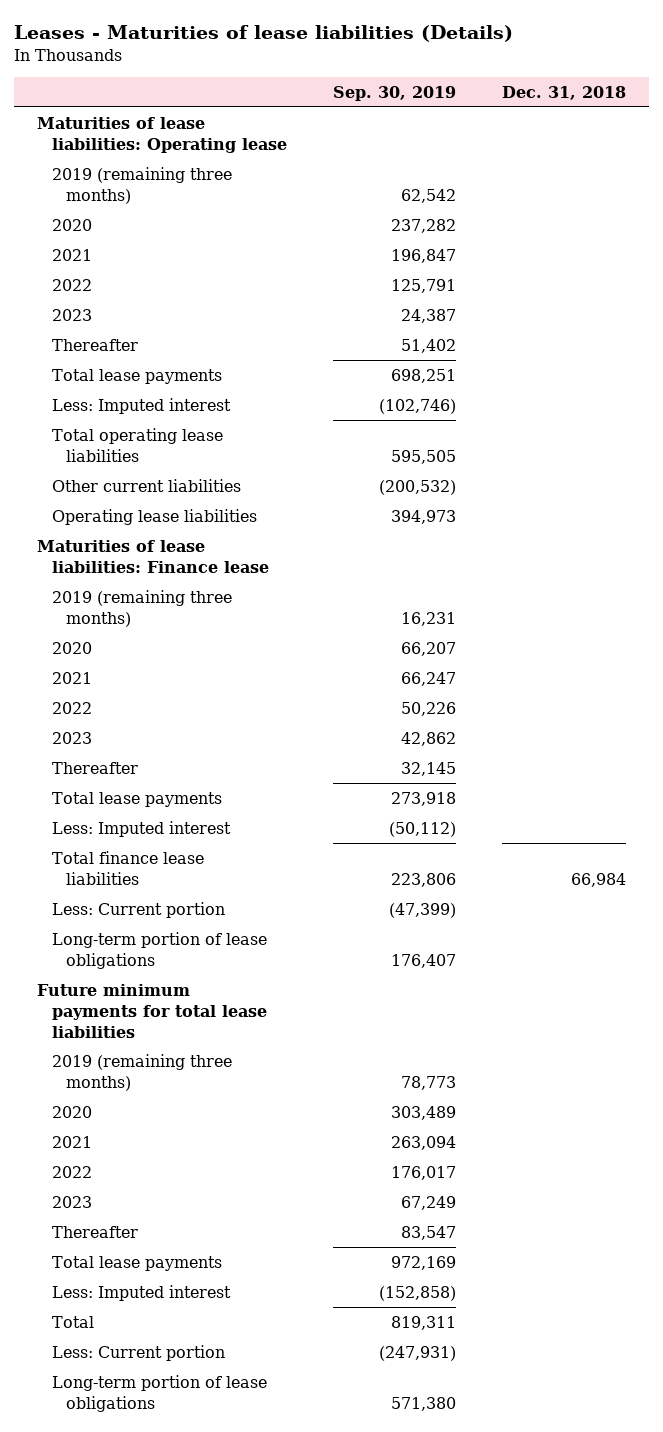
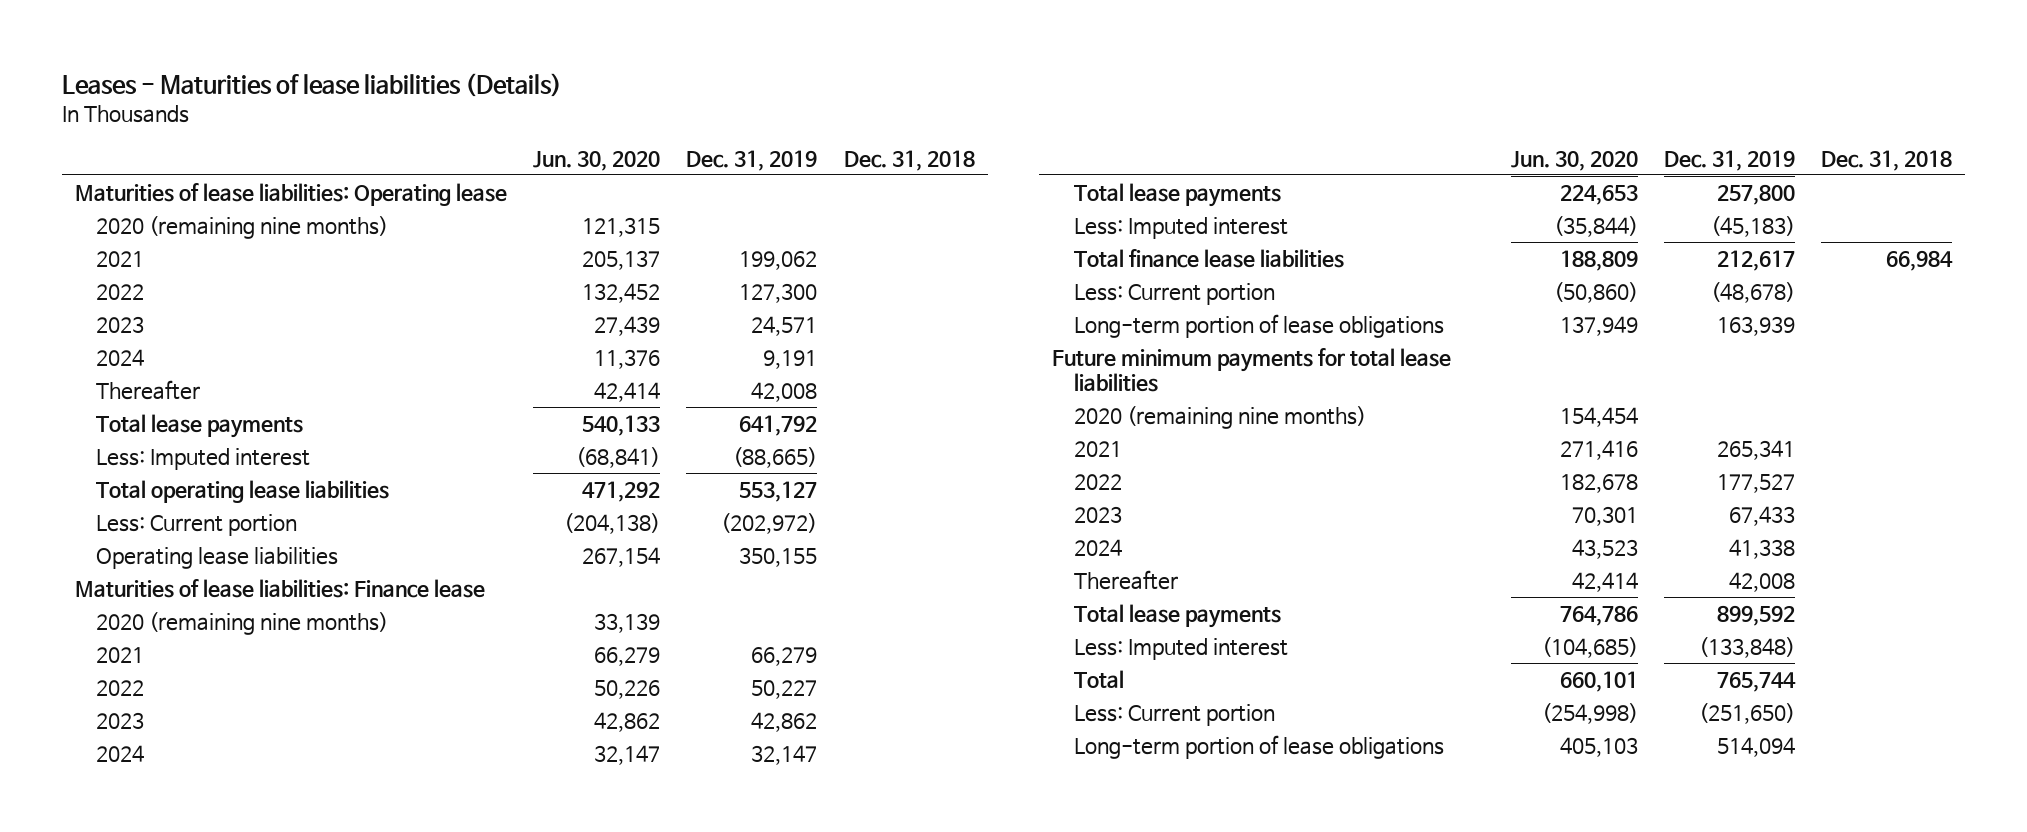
[332,85,456,101] Sep. 30, 2019 -> none
none -> [532,150,660,171] Jun. 30, 2020
none -> [686,149,818,171] Dec. 31, 2019
[51,218,92,231] 2020 -> none
[51,166,232,204] 2019 (remaining three months) -> [96,215,389,239] 2020 (remaining nine months)
none -> [96,348,145,366] 2024
[51,478,241,492] Other current liabilities -> [96,513,298,536] Less: Current portion
[51,641,92,654] 2020 -> none
[51,589,232,627] 2019 (remaining three months) -> [96,611,389,635] 2020 (remaining nine months)
[51,761,138,774] Thereafter -> none
none -> [96,744,145,762] 2024
[51,1105,92,1118] 2020 -> none
[51,1053,232,1091] 2019 (remaining three months) -> [1073,405,1366,429] 2020 (remaining nine months)
none -> [1073,538,1122,556] 2024

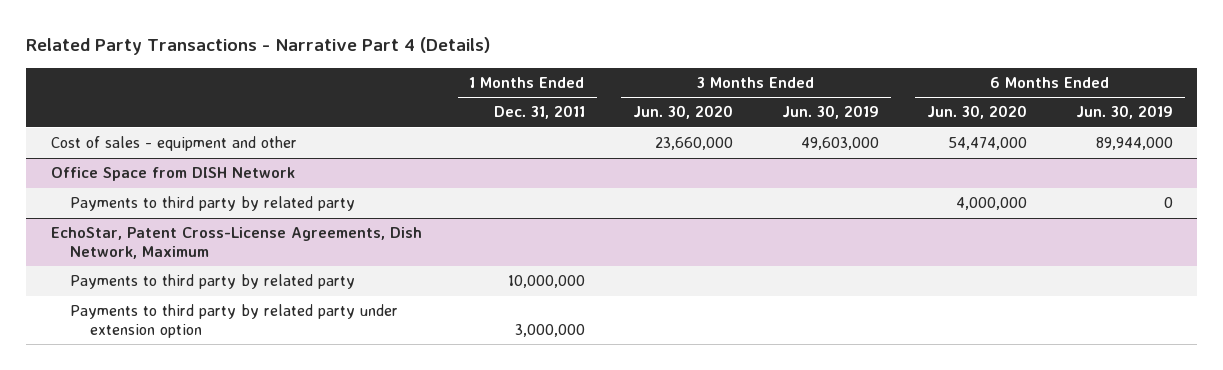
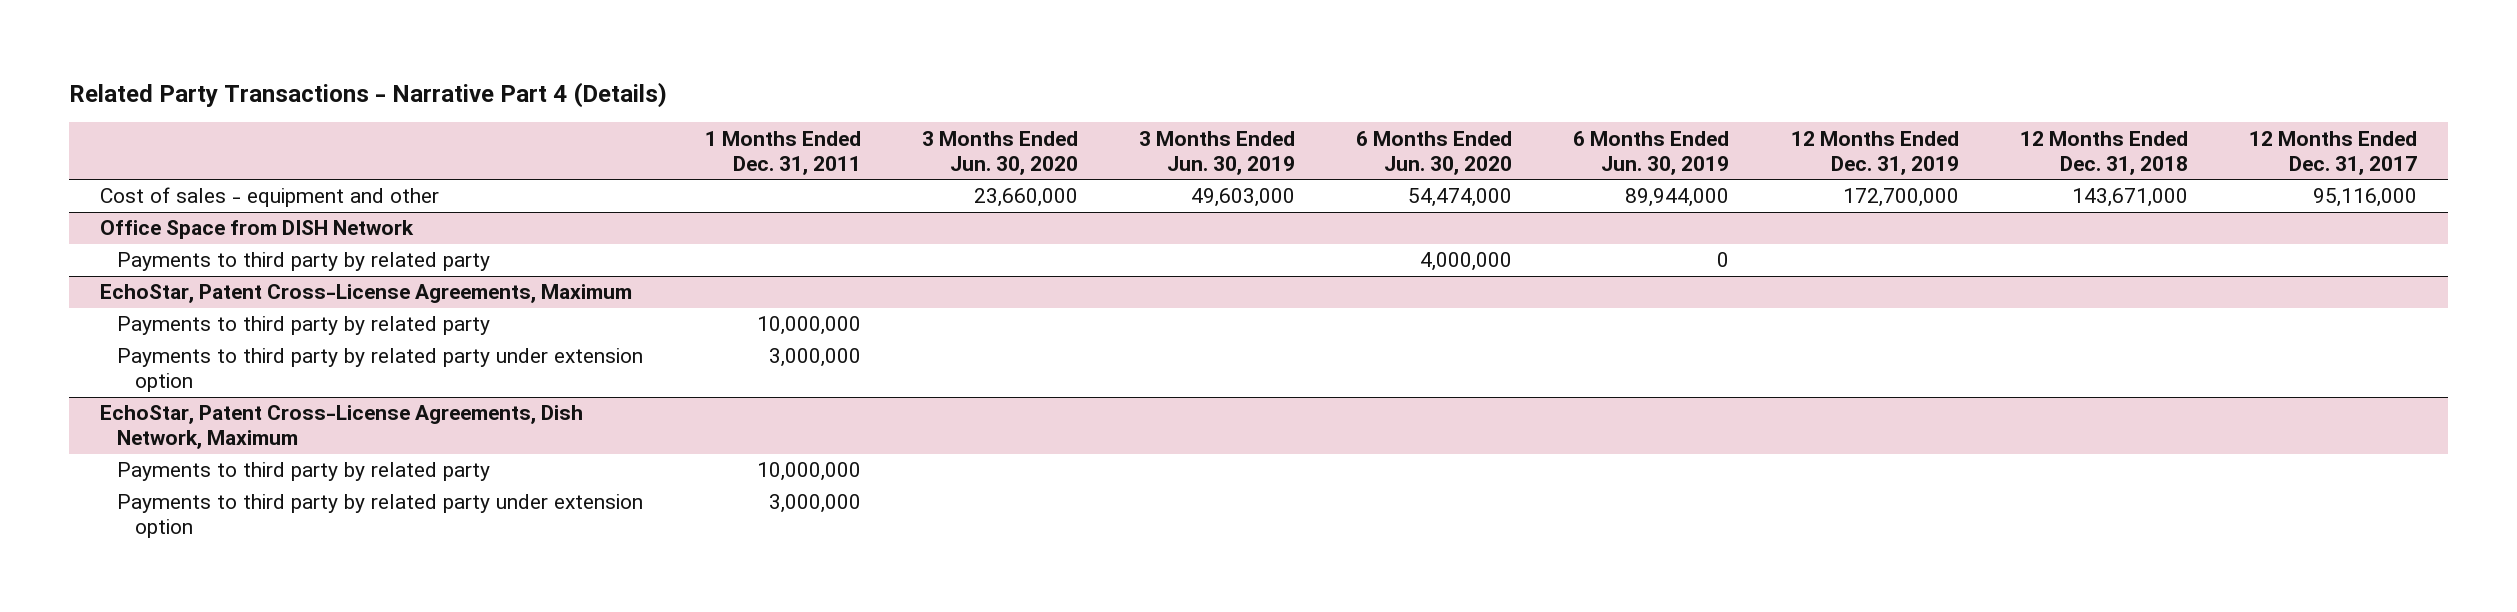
none -> [1790,130,1959,175] 12 Months Ended Dec. 31, 2019
none -> [2019,130,2188,175] 12 Months Ended Dec. 31, 2018
none -> [2249,130,2418,175] 12 Months Ended Dec. 31, 2017
none -> [99,284,632,304] EchoStar, Patent Cross-License Agreements, Maximum
none -> [117,316,491,336] Payments to third party by related party
none -> [117,348,644,393] Payments to third party by related party under extension option

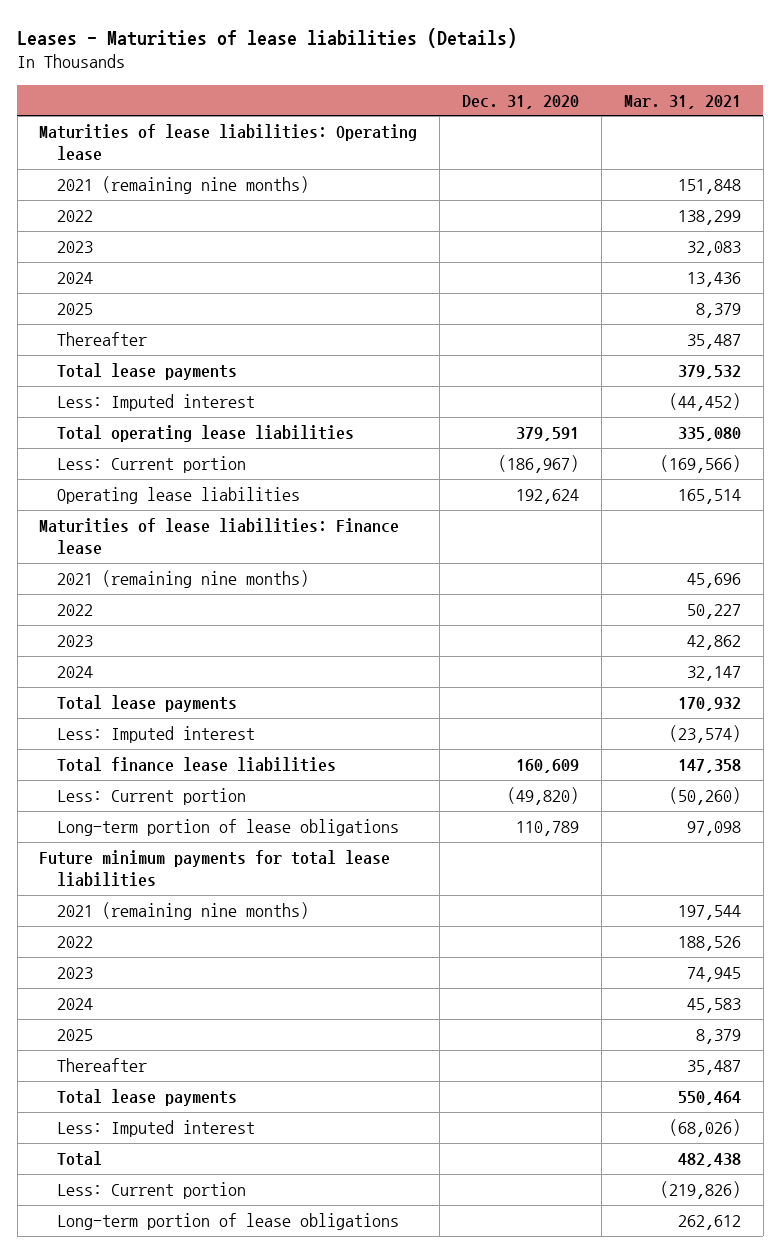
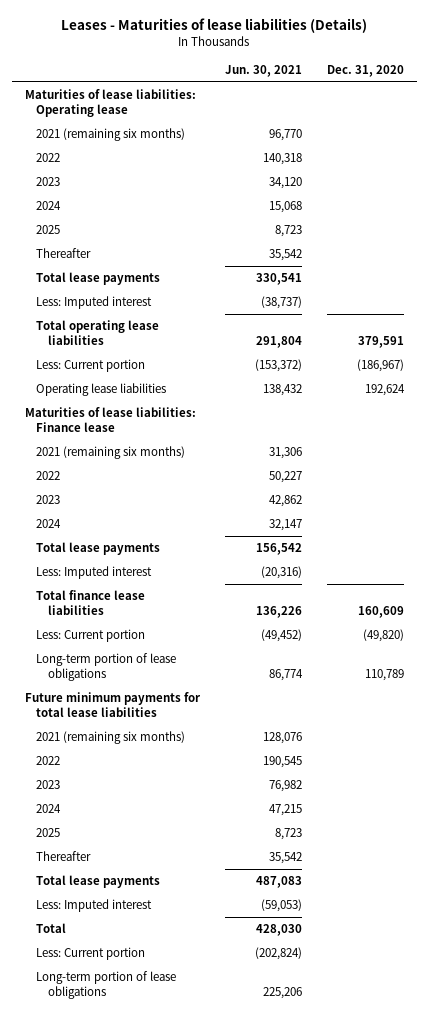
[623,94,741,109] Mar. 31, 2021 -> none
none -> [224,65,302,78] Jun. 30, 2021
[57,175,310,194] 2021 (remaining nine months) -> [36,128,186,142] 2021 (remaining six months)
[57,569,310,588] 2021 (remaining nine months) -> [36,446,186,460] 2021 (remaining six months)
[57,901,310,920] 2021 (remaining nine months) -> [36,731,186,745] 2021 (remaining six months)

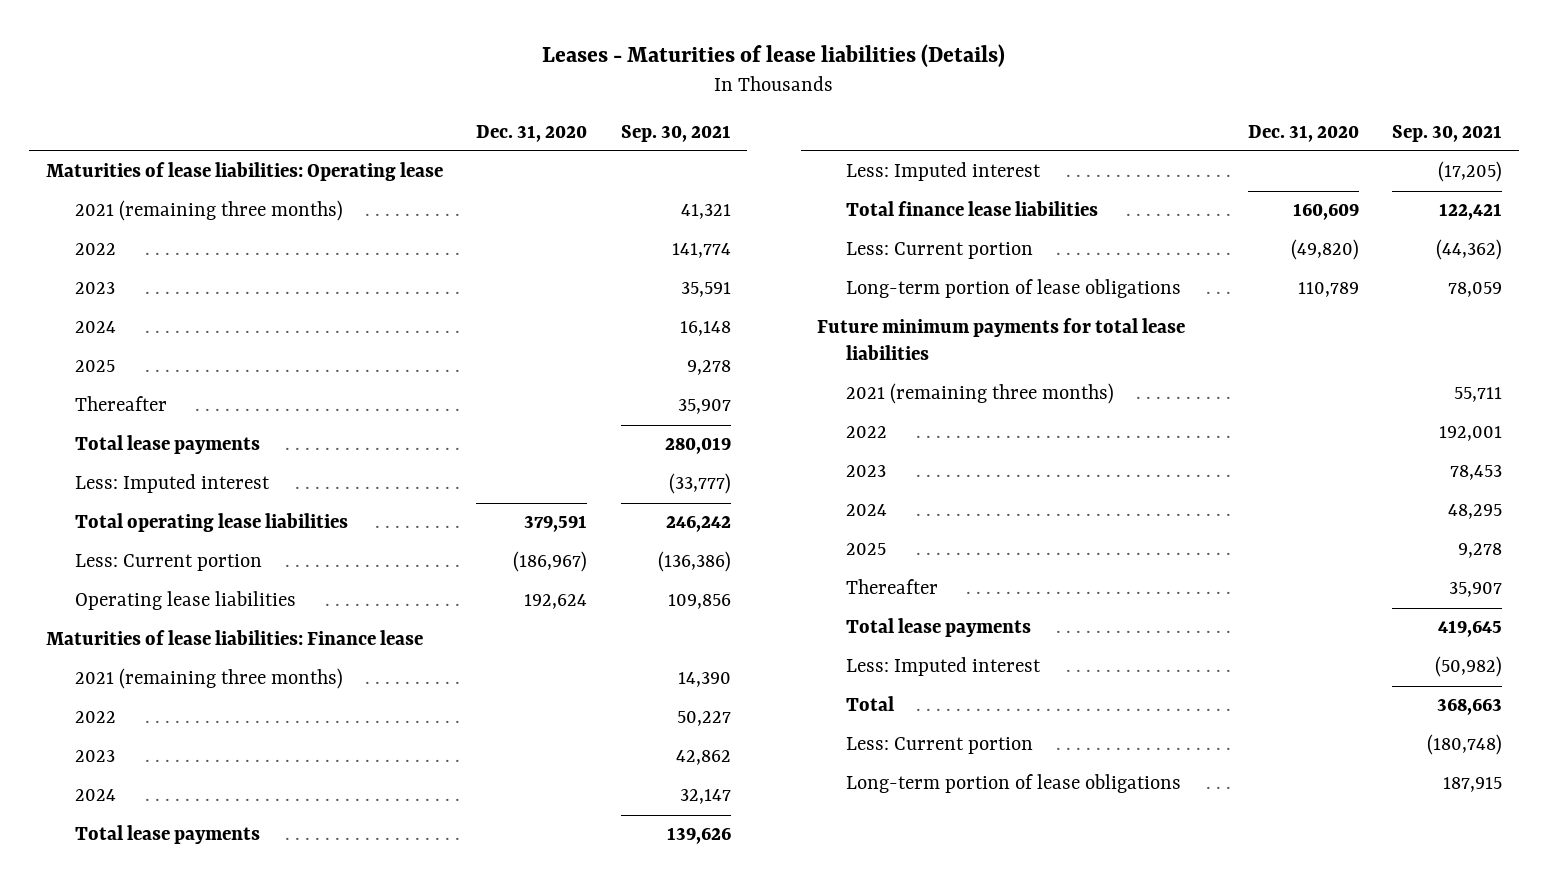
[224,65,302,78] Jun. 30, 2021 -> none
none -> [620,124,731,142] Sep. 30, 2021
[36,128,186,142] 2021 (remaining six months) -> [74,200,343,222] 2021 (remaining three months)
[36,446,186,460] 2021 (remaining six months) -> [74,668,343,690] 2021 (remaining three months)
[36,731,186,745] 2021 (remaining six months) -> [846,383,1115,405] 2021 (remaining three months)

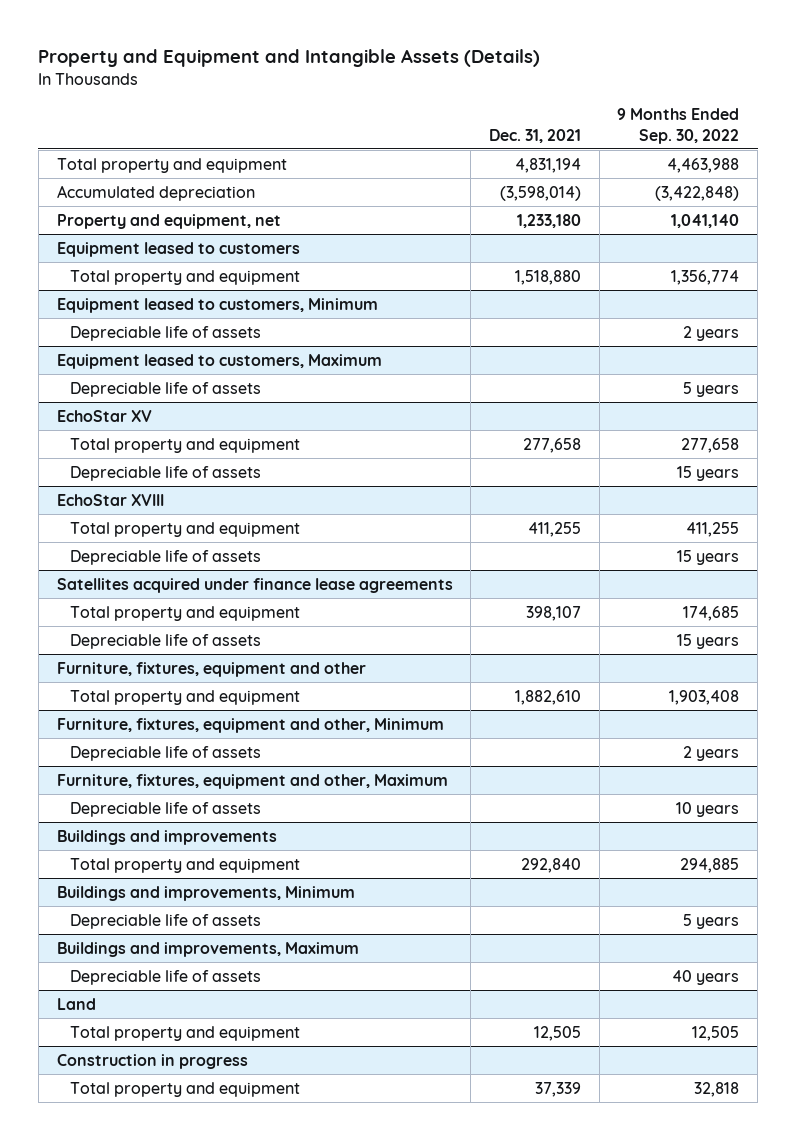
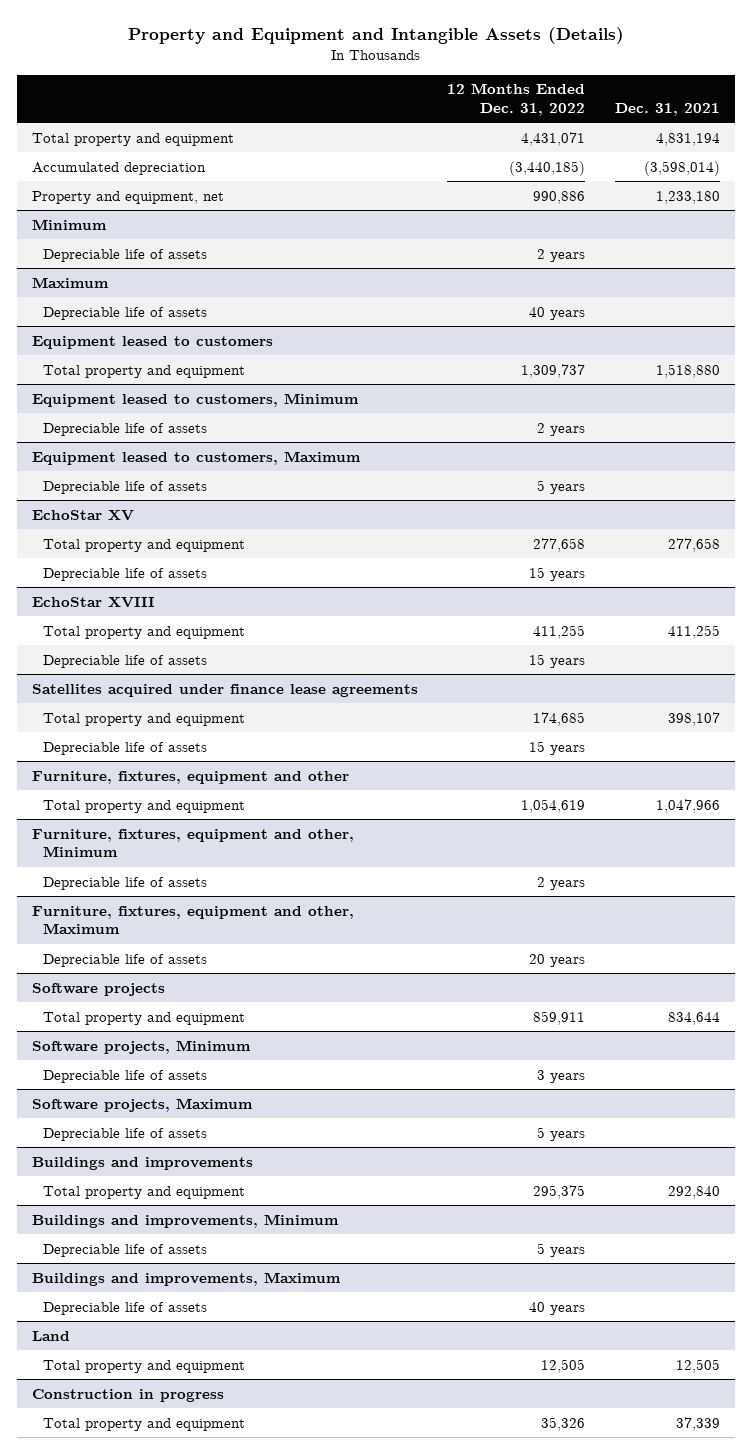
[617,108,740,144] 9 Months Ended Sep. 30, 2022 -> none
none -> [447,83,586,116] 12 Months Ended Dec. 31, 2022
none -> [31,218,107,230] Minimum
none -> [42,248,207,262] Depreciable life of assets
none -> [31,276,109,288] Maximum
none -> [42,306,207,320] Depreciable life of assets
[515,689,582,705] 1,882,610 -> [655,798,720,813] 1,047,966
none -> [31,982,165,996] Software projects
none -> [42,1011,245,1025] Total property and equipment
none -> [31,1039,251,1054] Software projects, Minimum
none -> [42,1069,207,1083] Depreciable life of assets
none -> [31,1097,253,1112] Software projects, Maximum
none -> [42,1127,207,1141] Depreciable life of assets

